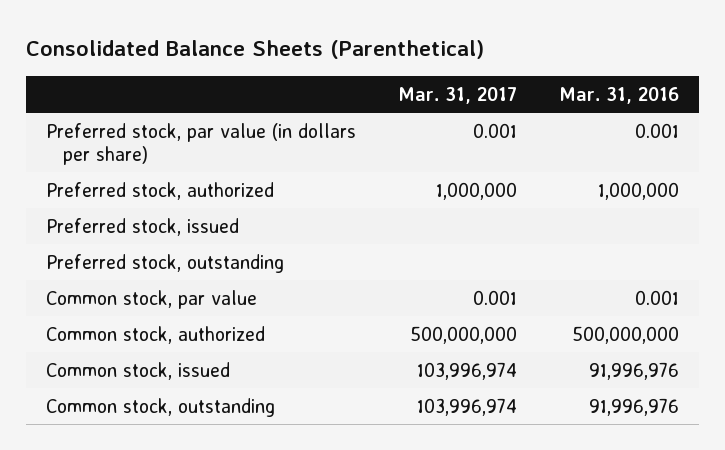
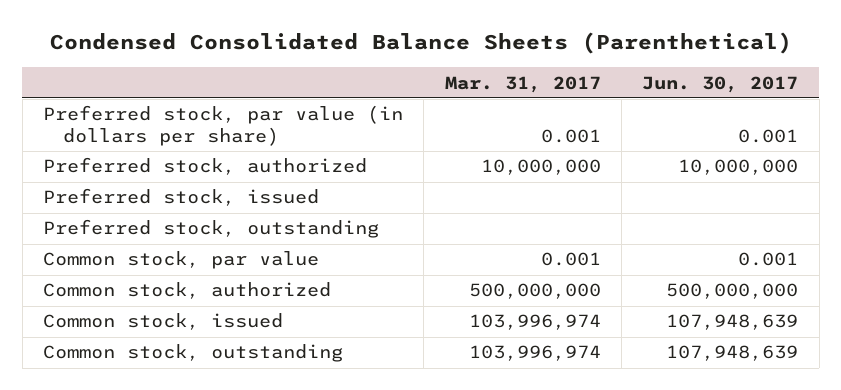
[25,40,484,60] Consolidated Balance Sheets (Parenthetical) -> [49,32,792,55] Condensed Consolidated Balance Sheets (Parenthetical)
[558,86,679,104] Mar. 31, 2016 -> none
none -> [642,75,799,93] Jun. 30, 2017
[436,181,518,200] 1,000,000 -> [480,159,601,176] 10,000,000

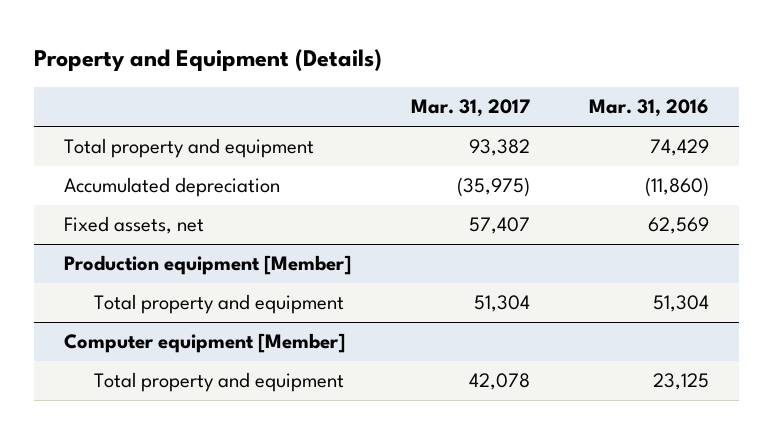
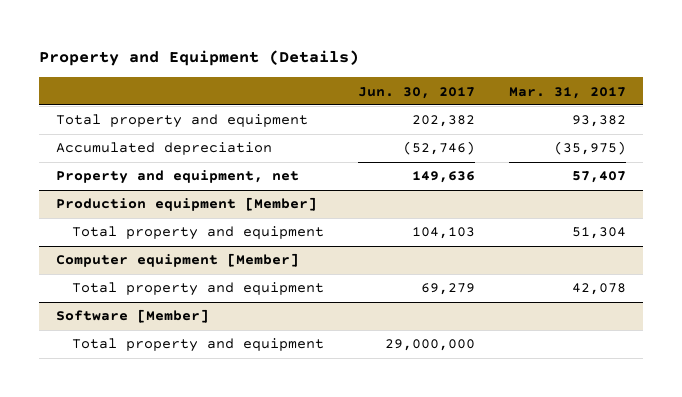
[589,99,710,118] Mar. 31, 2016 -> none
none -> [358,86,476,99] Jun. 30, 2017
[64,216,205,235] Fixed assets, net -> [55,170,299,185] Property and equipment, net
none -> [55,309,209,324] Software [Member]
none -> [72,338,325,353] Total property and equipment

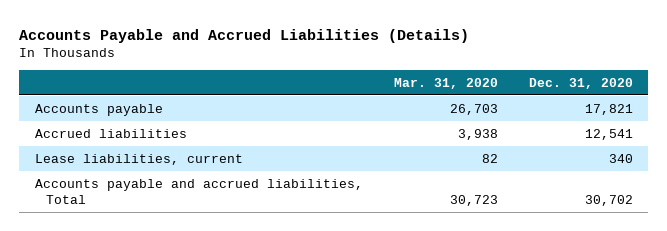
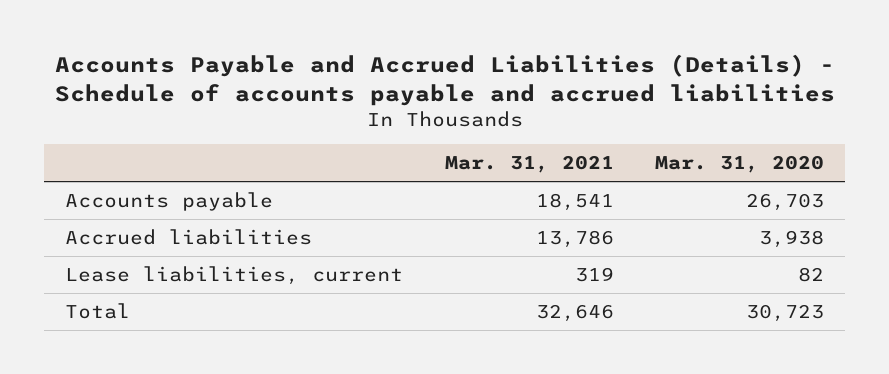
[19,28,470,43] Accounts Payable and Accrued Liabilities (Details) -> [54,54,835,106] Accounts Payable and Accrued Liabilities (Details) - Schedule of accounts payable and accrued liabilities
[528,77,633,89] Dec. 31, 2020 -> none
none -> [444,155,614,174] Mar. 31, 2021
[34,178,363,205] Accounts payable and accrued liabilities, Total -> [64,302,130,319] Total

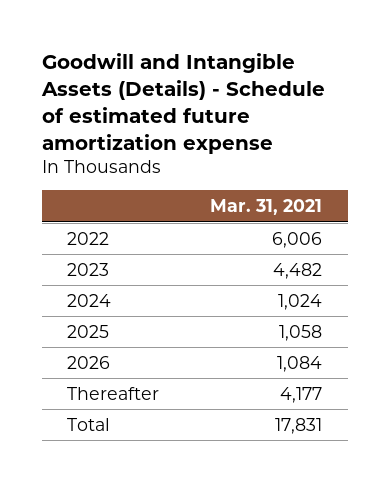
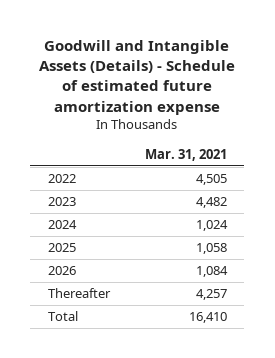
[272,231,323,248] 6,006 -> [195,174,227,186] 4,505
[280,386,323,403] 4,177 -> [195,289,227,301] 4,257
[275,417,323,434] 17,831 -> [188,312,227,324] 16,410

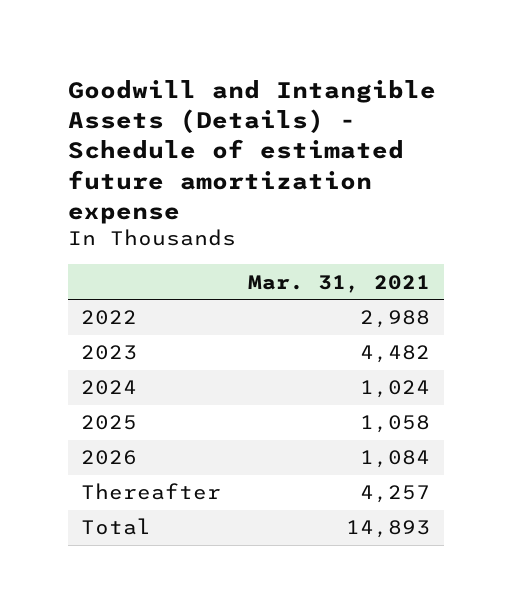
[195,174,227,186] 4,505 -> [360,310,431,329] 2,988
[188,312,227,324] 16,410 -> [346,520,431,539] 14,893

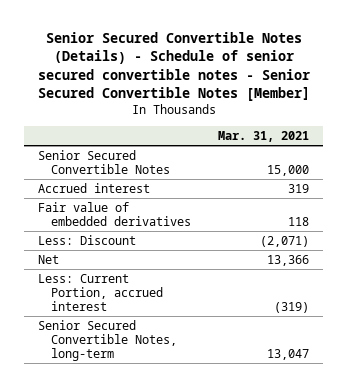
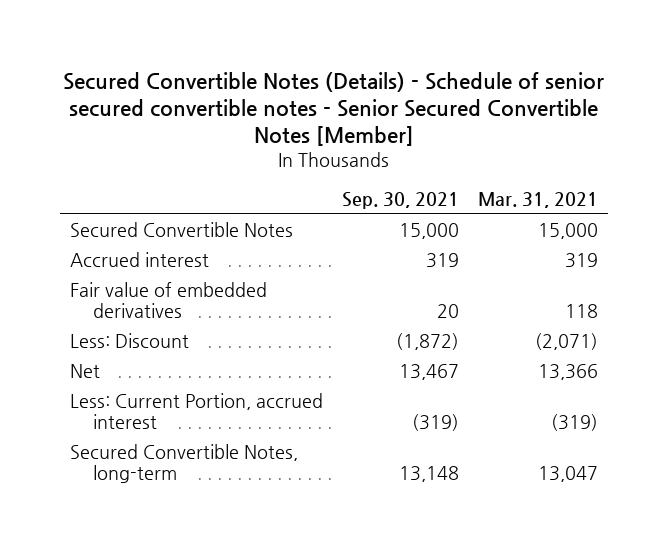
[37,31,310,102] Senior Secured Convertible Notes (Details) - Schedule of senior secured convertible notes - Senior Secured Convertible Notes [Member] -> [62,71,604,147] Secured Convertible Notes (Details) - Schedule of senior secured convertible notes - Senior Secured Convertible Notes [Member]
none -> [341,191,459,209] Sep. 30, 2021
[38,149,170,174] Senior Secured Convertible Notes -> [69,222,293,238] Secured Convertible Notes
[38,319,177,362] Senior Secured Convertible Notes, long-term -> [69,444,298,483] Secured Convertible Notes, long-term

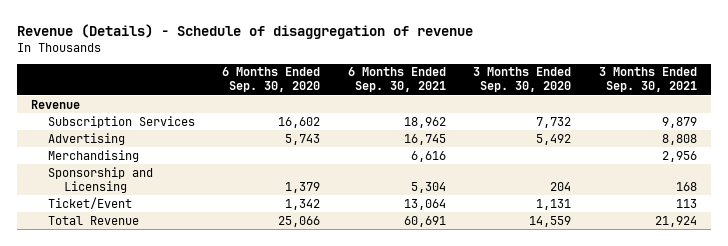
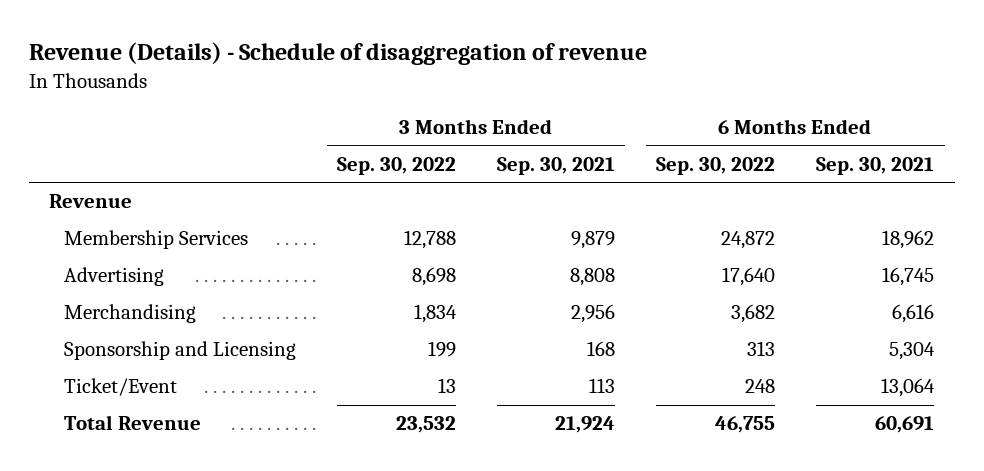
[222,67,321,93] 6 Months Ended Sep. 30, 2020 -> none
[473,67,572,93] 3 Months Ended Sep. 30, 2020 -> none
none -> [336,156,456,175] Sep. 30, 2022
none -> [656,156,776,175] Sep. 30, 2022
[47,115,195,128] Subscription Services -> [63,230,248,250] Membership Services

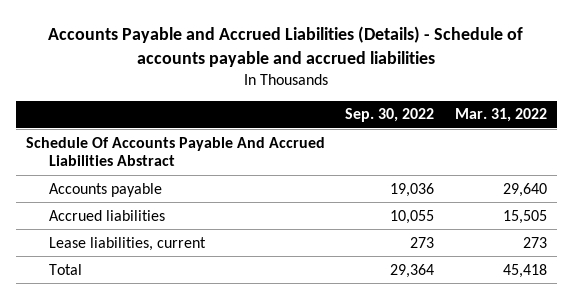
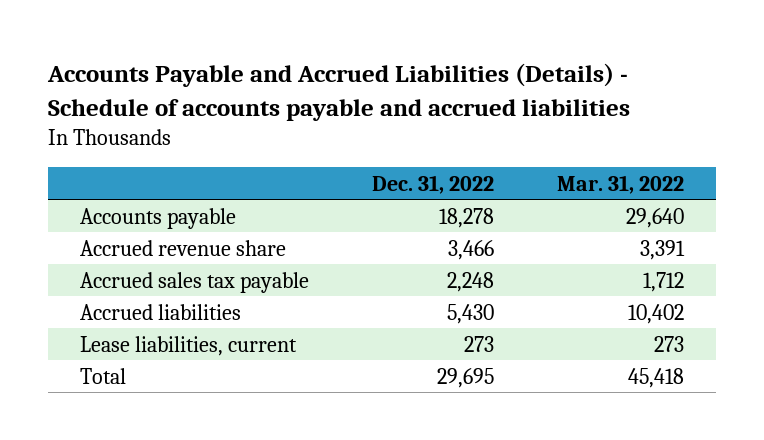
[345,108,435,123] Sep. 30, 2022 -> none
none -> [372,174,495,194] Dec. 31, 2022
[25,136,325,166] Schedule Of Accounts Payable And Accrued Liabilities Abstract -> none
none -> [79,239,286,256] Accrued revenue share
none -> [79,271,309,293] Accrued sales tax payable
[502,209,547,224] 15,505 -> [628,303,685,324] 10,402

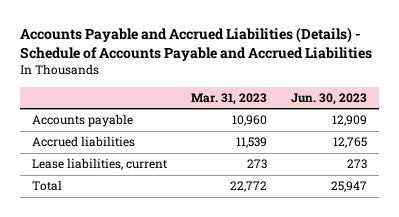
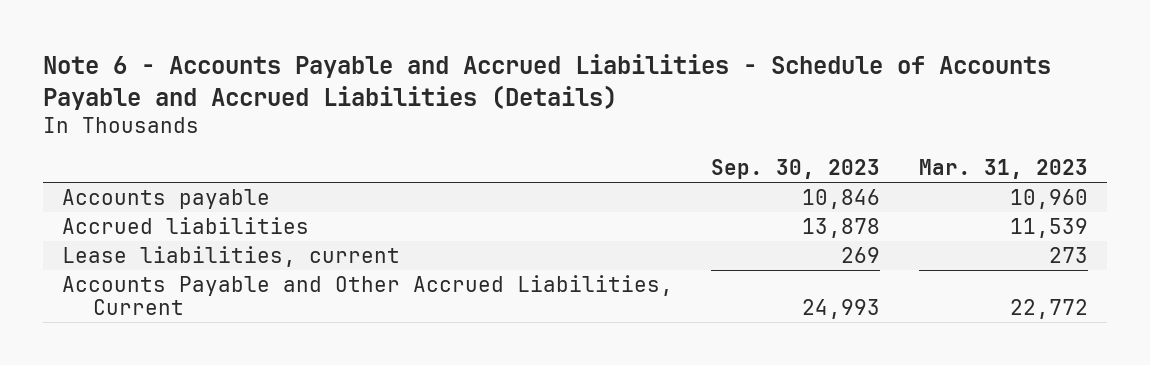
[20,27,373,61] Accounts Payable and Accrued Liabilities (Details) - Schedule of Accounts Payable and Accrued Liabilities -> [42,54,1051,110] Note 6 - Accounts Payable and Accrued Liabilities - Schedule of Accounts Payable and Accrued Liabilities (Details)
[290,92,367,105] Jun. 30, 2023 -> none
none -> [711,159,881,180] Sep. 30, 2023
[32,180,63,192] Total -> [62,274,674,316] Accounts Payable and Other Accrued Liabilities, Current

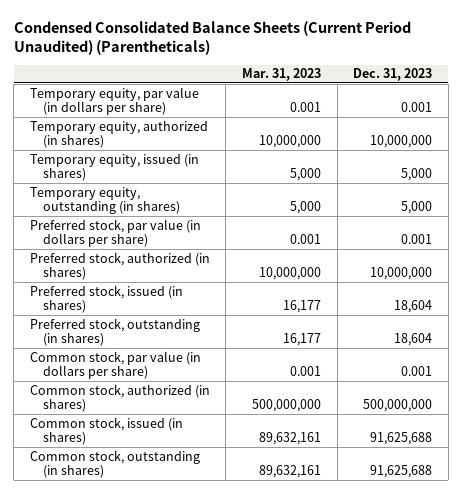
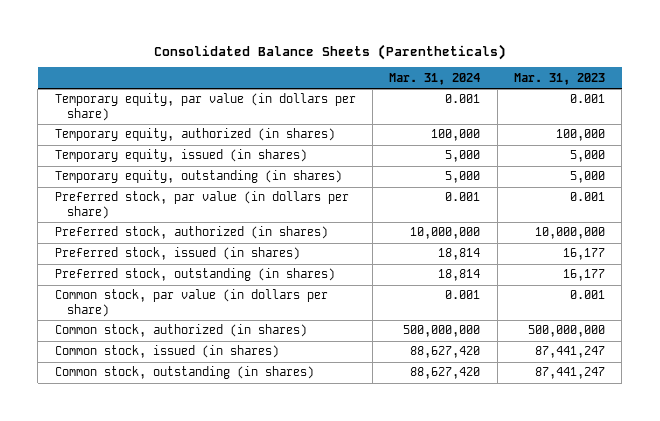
[13,20,411,56] Condensed Consolidated Balance Sheets (Current Period Unaudited) (Parentheticals) -> [153,43,506,60] Consolidated Balance Sheets (Parentheticals)
[353,68,433,82] Dec. 31, 2023 -> none
none -> [389,72,481,85] Mar. 31, 2024
[258,135,321,149] 10,000,000 -> [555,129,605,142] 100,000
[258,432,321,446] 89,632,161 -> [534,346,605,359] 87,441,247
[258,465,321,479] 89,632,161 -> [534,367,605,380] 87,441,247

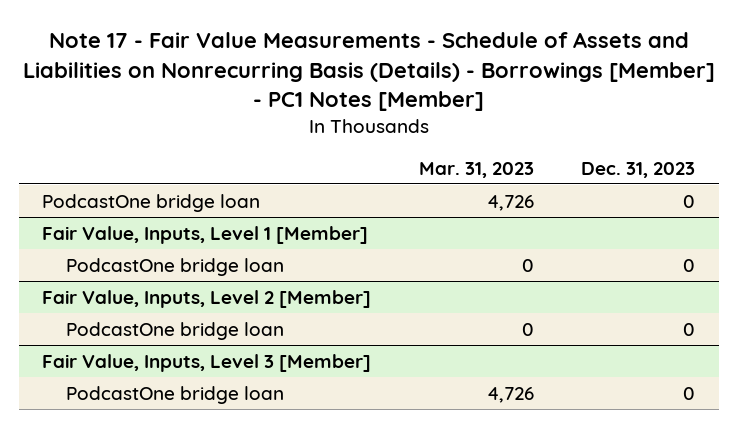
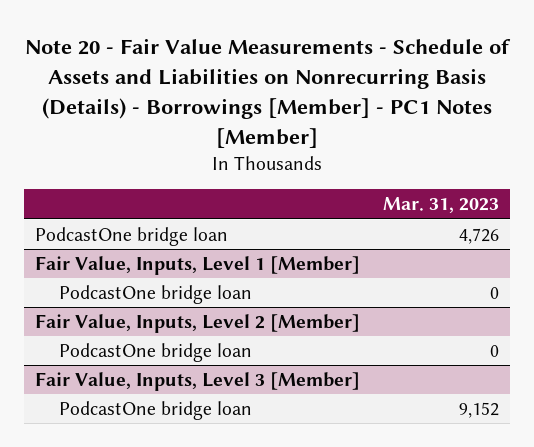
[22,32,715,112] Note 17 - Fair Value Measurements - Schedule of Assets and Liabilities on Nonrecurring Basis (Details) - Borrowings [Member] - PC1 Notes [Member] -> [24,37,511,148] Note 20 - Fair Value Measurements - Schedule of Assets and Liabilities on Nonrecurring Basis (Details) - Borrowings [Member] - PC1 Notes [Member]
[581,161,696,178] Dec. 31, 2023 -> none
[486,386,534,403] 4,726 -> [458,401,499,418] 9,152

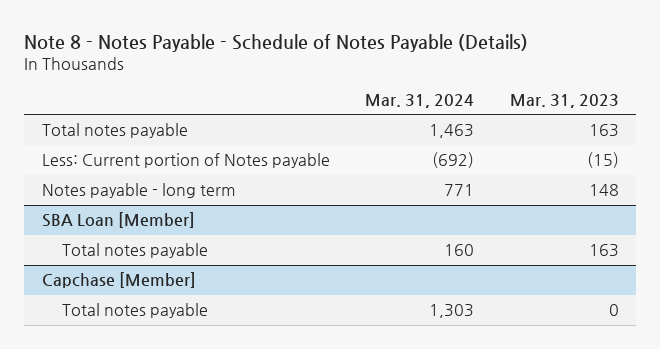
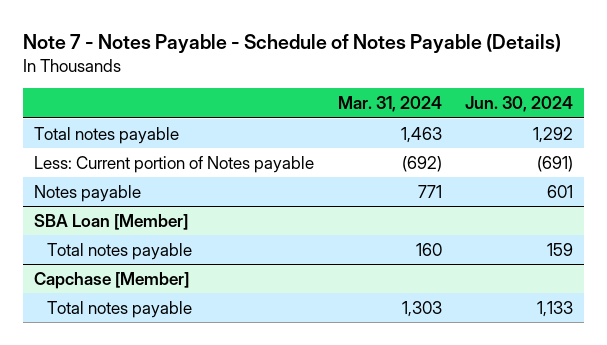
[24,34,529,53] Note 8 - Notes Payable - Schedule of Notes Payable (Details) -> [22,33,561,53] Note 7 - Notes Payable - Schedule of Notes Payable (Details)
[509,93,619,108] Mar. 31, 2023 -> none
none -> [464,96,573,113] Jun. 30, 2024
[41,183,236,199] Notes payable - long term -> [34,184,142,202] Notes payable

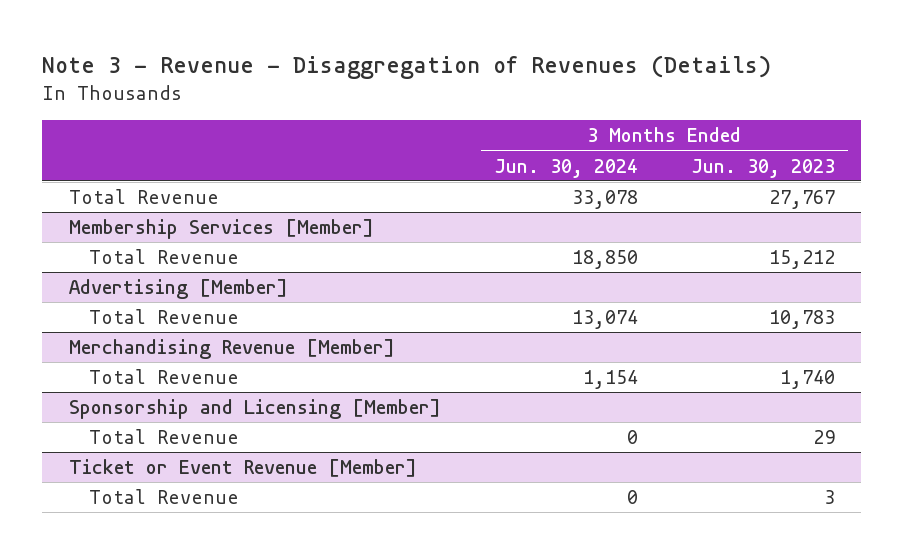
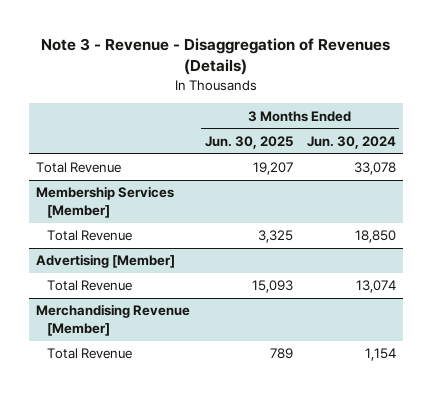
[690,158,835,178] Jun. 30, 2023 -> none
none -> [204,136,293,150] Jun. 30, 2025
[68,398,441,419] Sponsorship and Licensing [Member] -> none
[88,428,239,444] Total Revenue -> none
[68,458,417,477] Ticket or Event Revenue [Member] -> none
[88,488,239,504] Total Revenue -> none

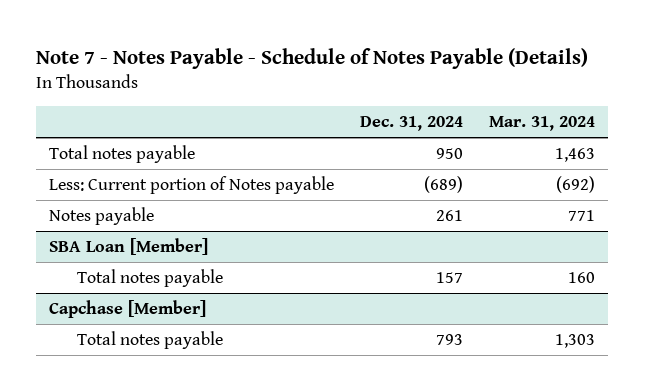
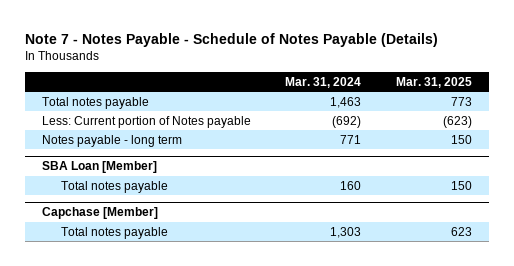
[360,116,464,132] Dec. 31, 2024 -> none
none -> [395,76,472,88] Mar. 31, 2025
[49,207,155,226] Notes payable -> [41,134,182,147] Notes payable - long term

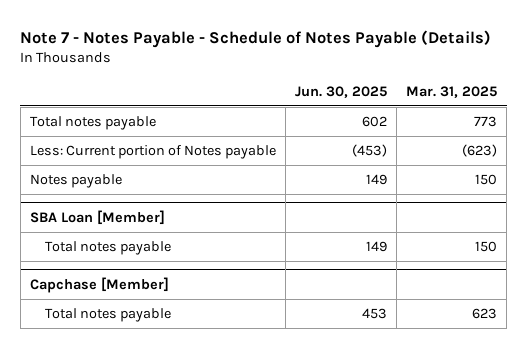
[285,76,362,88] Mar. 31, 2024 -> none
none -> [295,85,388,98] Jun. 30, 2025
[41,134,182,147] Notes payable - long term -> [29,173,122,188] Notes payable

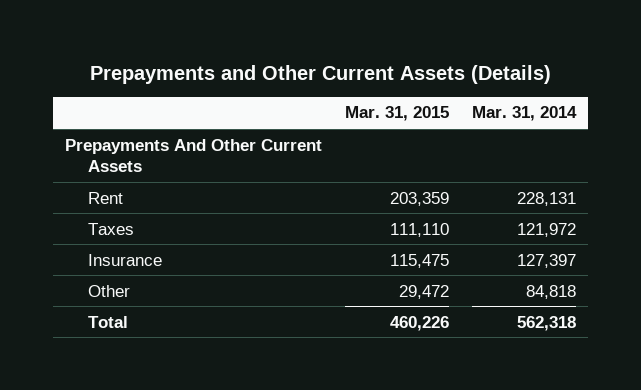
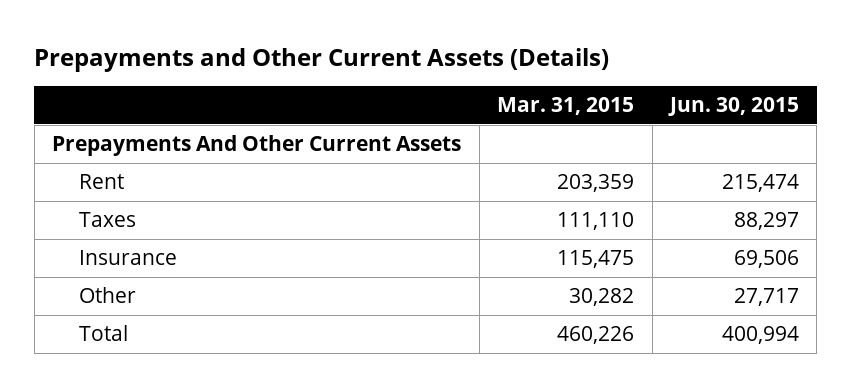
[472,106,578,122] Mar. 31, 2014 -> none
none -> [667,97,799,117] Jun. 30, 2015
[399,284,450,299] 29,472 -> [569,288,635,307] 30,282

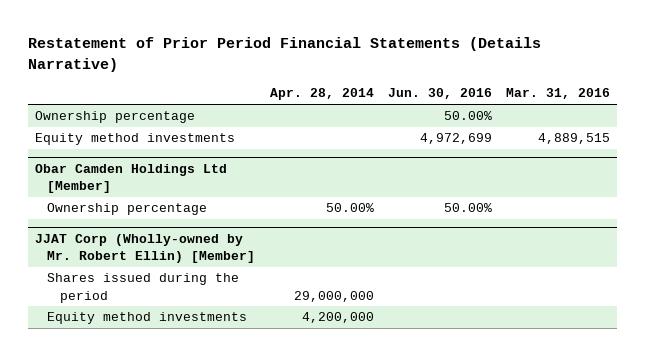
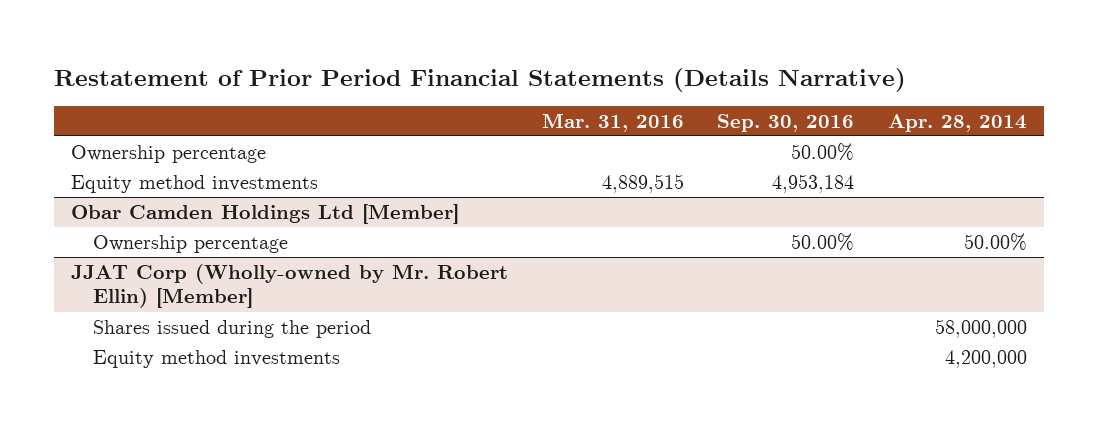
[387,88,492,100] Jun. 30, 2016 -> none
none -> [717,113,855,132] Sep. 30, 2016
[293,290,374,302] 29,000,000 -> [934,319,1027,339] 58,000,000

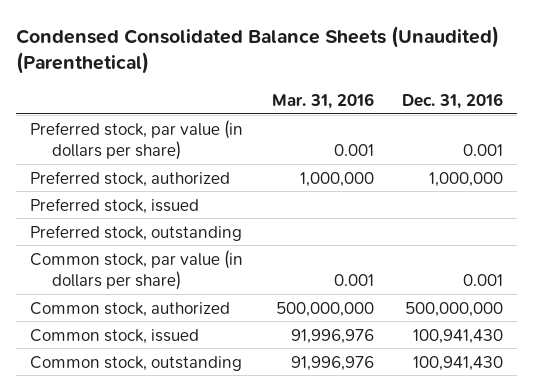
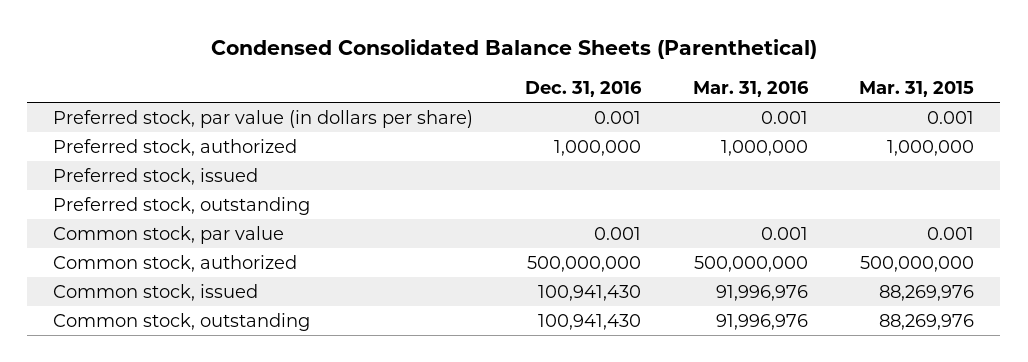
[16,25,500,75] Condensed Consolidated Balance Sheets (Unaudited) (Parenthetical) -> [210,38,817,59] Condensed Consolidated Balance Sheets (Parenthetical)
none -> [859,80,975,97] Mar. 31, 2015
[30,249,244,291] Common stock, par value (in dollars per share) -> [53,225,285,244] Common stock, par value

